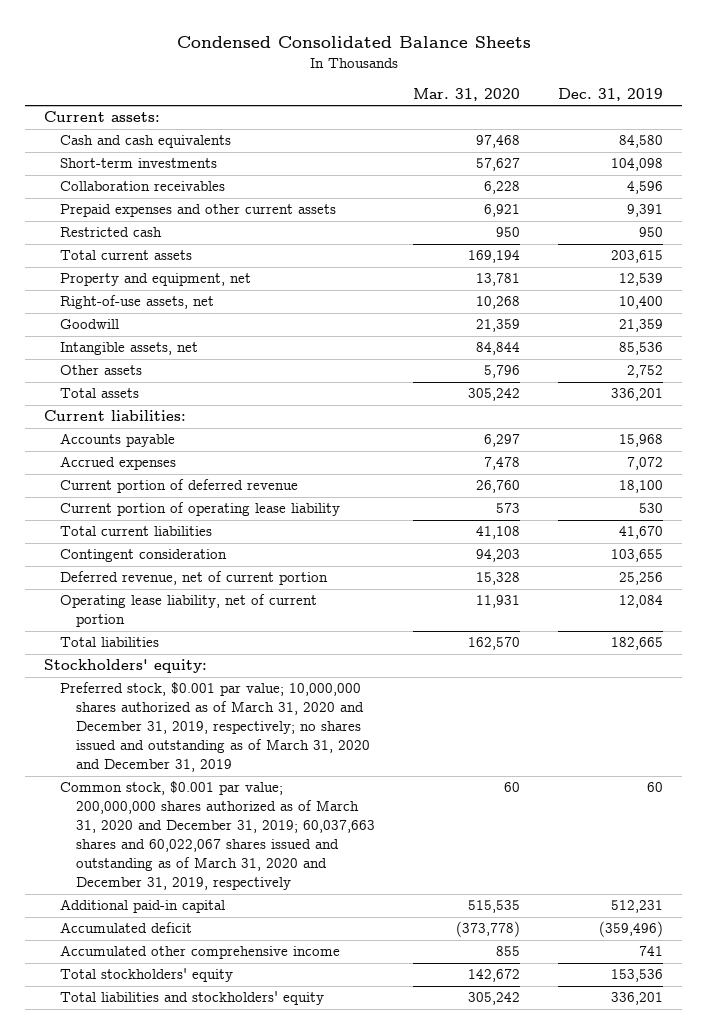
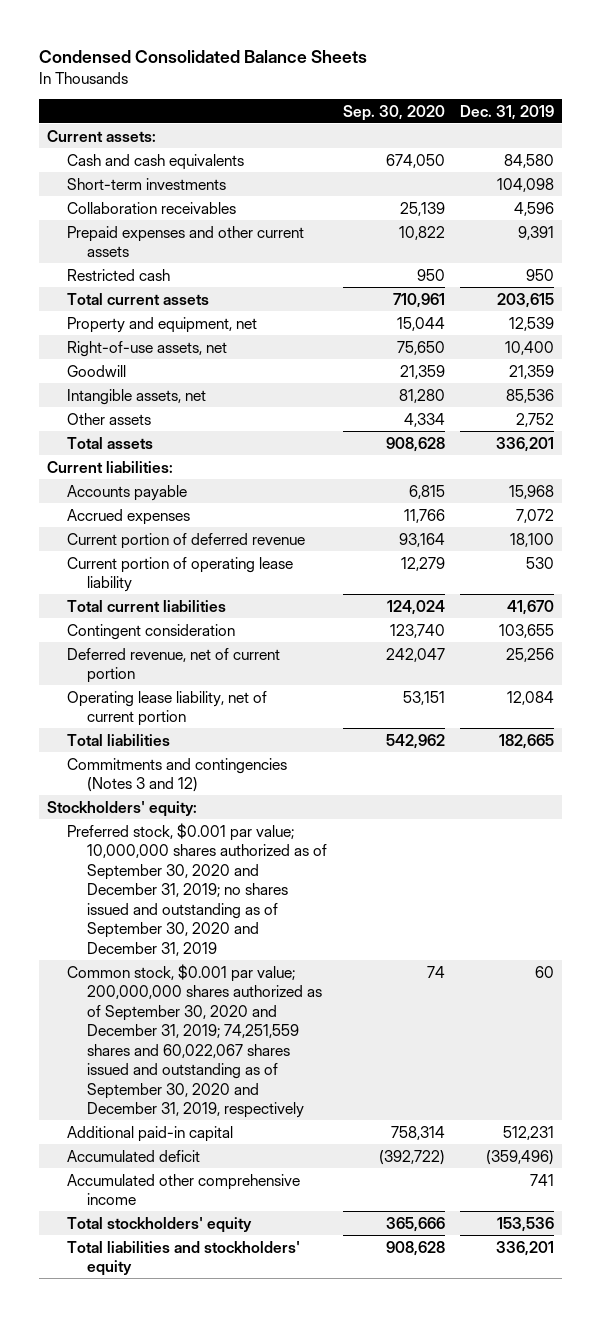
[413,87,521,101] Mar. 31, 2020 -> none
none -> [342,104,445,121] Sep. 30, 2020
none -> [66,757,287,793] Commitments and contingencies (Notes 3 and 12)
[59,682,370,773] Preferred stock, $0.001 par value; 10,000,000 shares authorized as of March 31, 2020 and December 31, 2019, respectively; no shares issued and outstanding as of March 31, 2020 and December 31, 2019 -> [66,822,328,956] Preferred stock, $0.001 par value; 10,000,000 shares authorized as of September 30, 2020 and December 31, 2019; no shares issued and outstanding as of September 30, 2020 and December 31, 2019
[59,781,375,891] Common stock, $0.001 par value; 200,000,000 shares authorized as of March 31, 2020 and December 31, 2019; 60,037,663 shares and 60,022,067 shares issued and outstanding as of March 31, 2020 and December 31, 2019, respectively -> [66,963,323,1119] Common stock, $0.001 par value; 200,000,000 shares authorized as of September 30, 2020 and December 31, 2019; 74,251,559 shares and 60,022,067 shares issued and outstanding as of September 30, 2020 and December 31, 2019, respectively

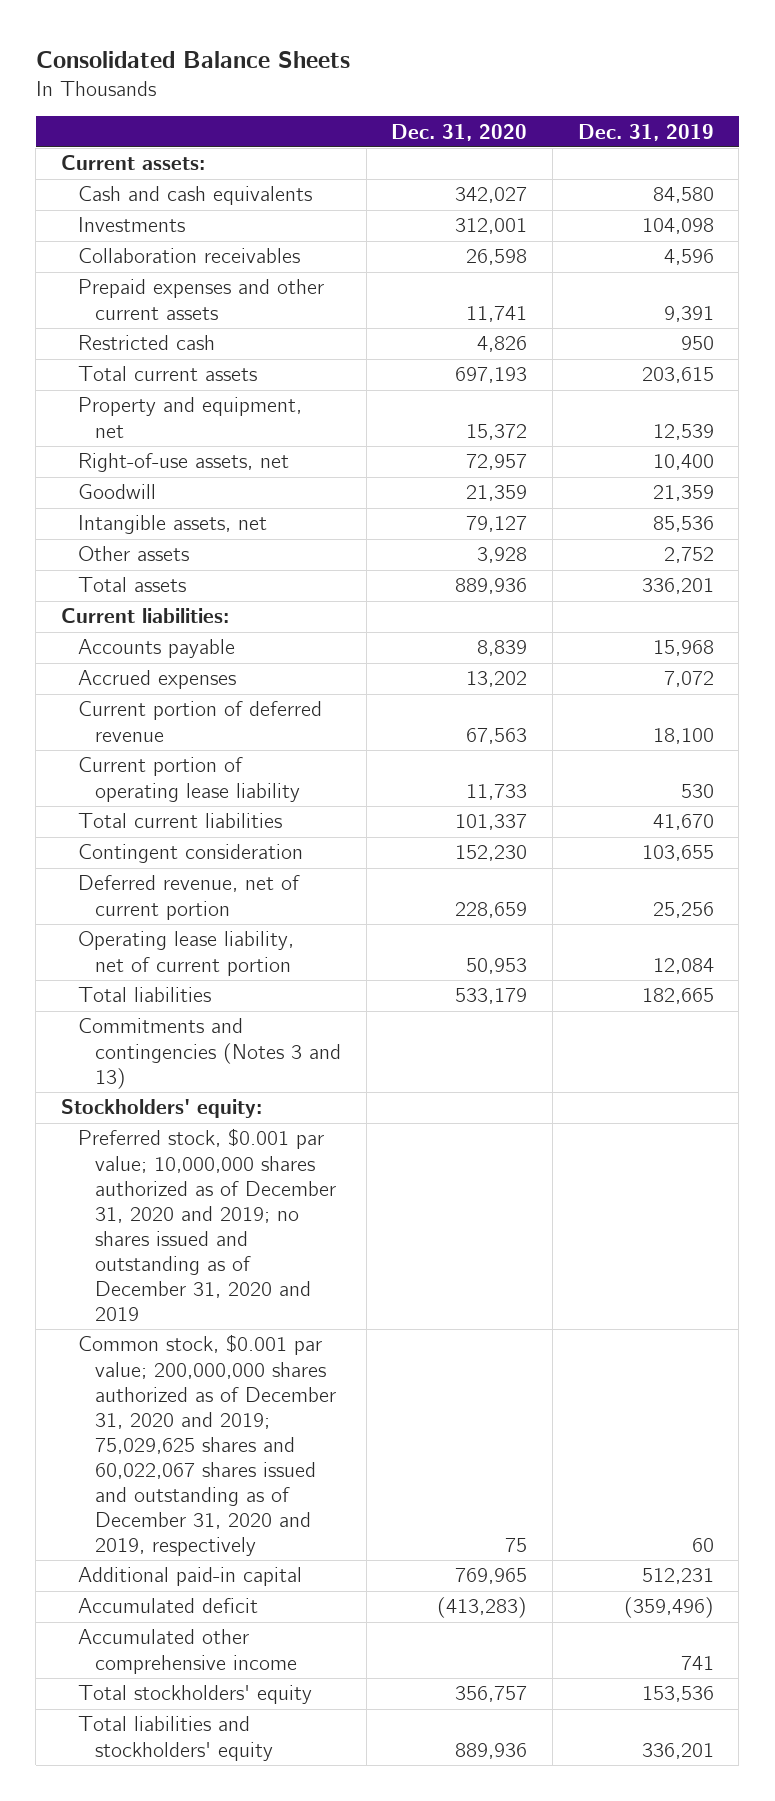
[38,49,367,63] Condensed Consolidated Balance Sheets -> [35,50,350,68] Consolidated Balance Sheets
[342,104,445,121] Sep. 30, 2020 -> none
none -> [391,123,528,141] Dec. 31, 2020
[66,177,226,190] Short-term investments -> [78,217,186,233] Investments
[66,757,287,793] Commitments and contingencies (Notes 3 and 12) -> [78,1018,342,1089] Commitments and contingencies (Notes 3 and 13)
[66,822,328,956] Preferred stock, $0.001 par value; 10,000,000 shares authorized as of September 30, 2020 and December 31, 2019; no shares issued and outstanding as of September 30, 2020 and December 31, 2019 -> [78,1128,337,1322] Preferred stock, $0.001 par value; 10,000,000 shares authorized as of December 31, 2020 and 2019; no shares issued and outstanding as of December 31, 2020 and 2019
[66,963,323,1119] Common stock, $0.001 par value; 200,000,000 shares authorized as of September 30, 2020 and December 31, 2019; 74,251,559 shares and 60,022,067 shares issued and outstanding as of September 30, 2020 and December 31, 2019, respectively -> [78,1334,337,1557] Common stock, $0.001 par value; 200,000,000 shares authorized as of December 31, 2020 and 2019; 75,029,625 shares and 60,022,067 shares issued and outstanding as of December 31, 2020 and 2019, respectively

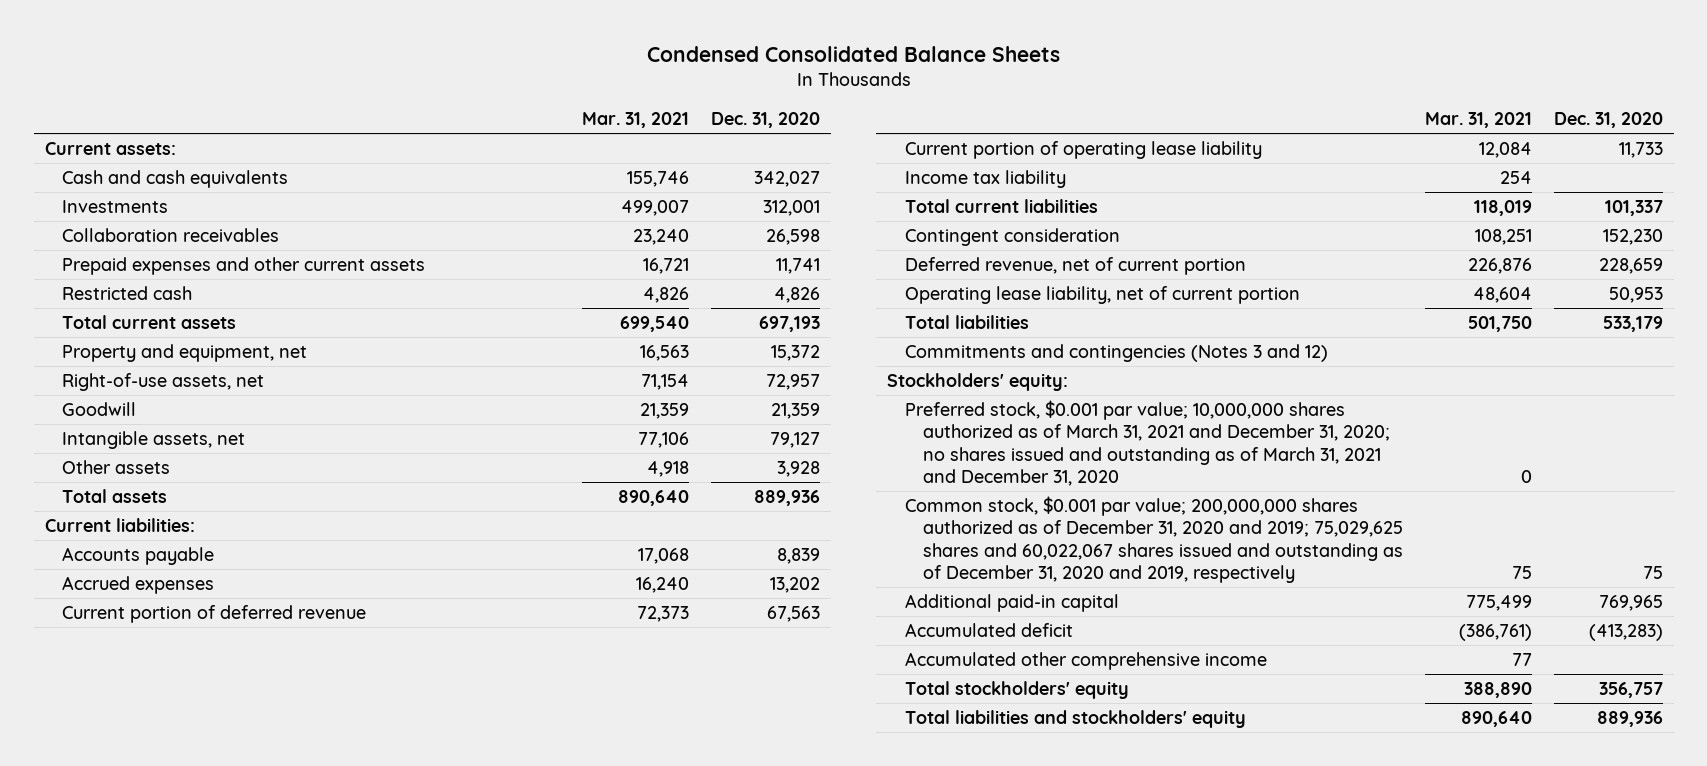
[35,50,350,68] Consolidated Balance Sheets -> [646,45,1060,62] Condensed Consolidated Balance Sheets
[577,123,714,141] Dec. 31, 2019 -> none
none -> [582,112,690,129] Mar. 31, 2021
none -> [905,169,1067,188] Income tax liability
[78,1018,342,1089] Commitments and contingencies (Notes 3 and 13) -> [905,343,1329,362] Commitments and contingencies (Notes 3 and 12)
[78,1128,337,1322] Preferred stock, $0.001 par value; 10,000,000 shares authorized as of December 31, 2020 and 2019; no shares issued and outstanding as of December 31, 2020 and 2019 -> [905,399,1390,486] Preferred stock, $0.001 par value; 10,000,000 shares authorized as of March 31, 2021 and December 31, 2020; no shares issued and outstanding as of March 31, 2021 and December 31, 2020

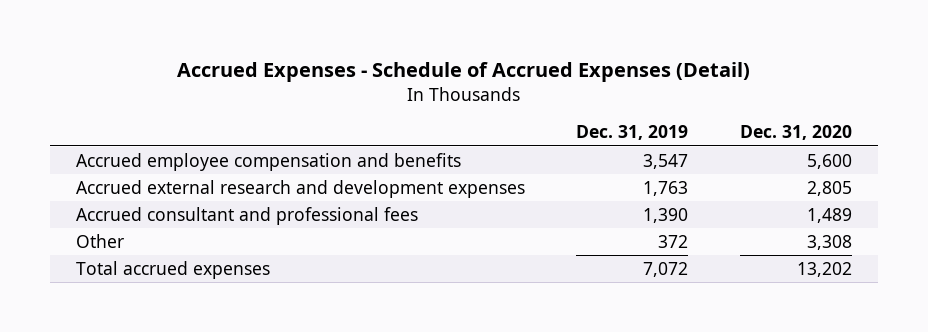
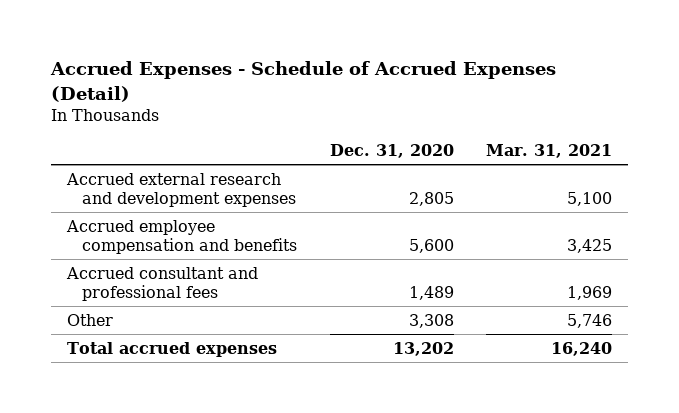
[576,125,689,141] Dec. 31, 2019 -> none
none -> [485,143,612,158] Mar. 31, 2021
[75,152,461,171] Accrued employee compensation and benefits -> [66,219,298,254] Accrued employee compensation and benefits

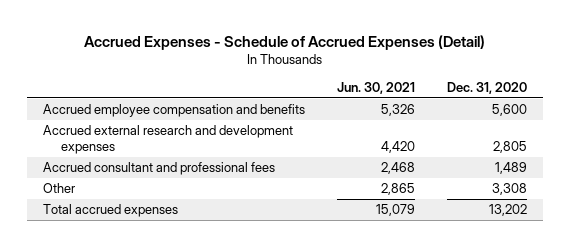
[485,143,612,158] Mar. 31, 2021 -> none
none -> [336,82,415,95] Jun. 30, 2021
[66,172,297,207] Accrued external research and development expenses -> [42,125,293,154] Accrued external research and development expenses

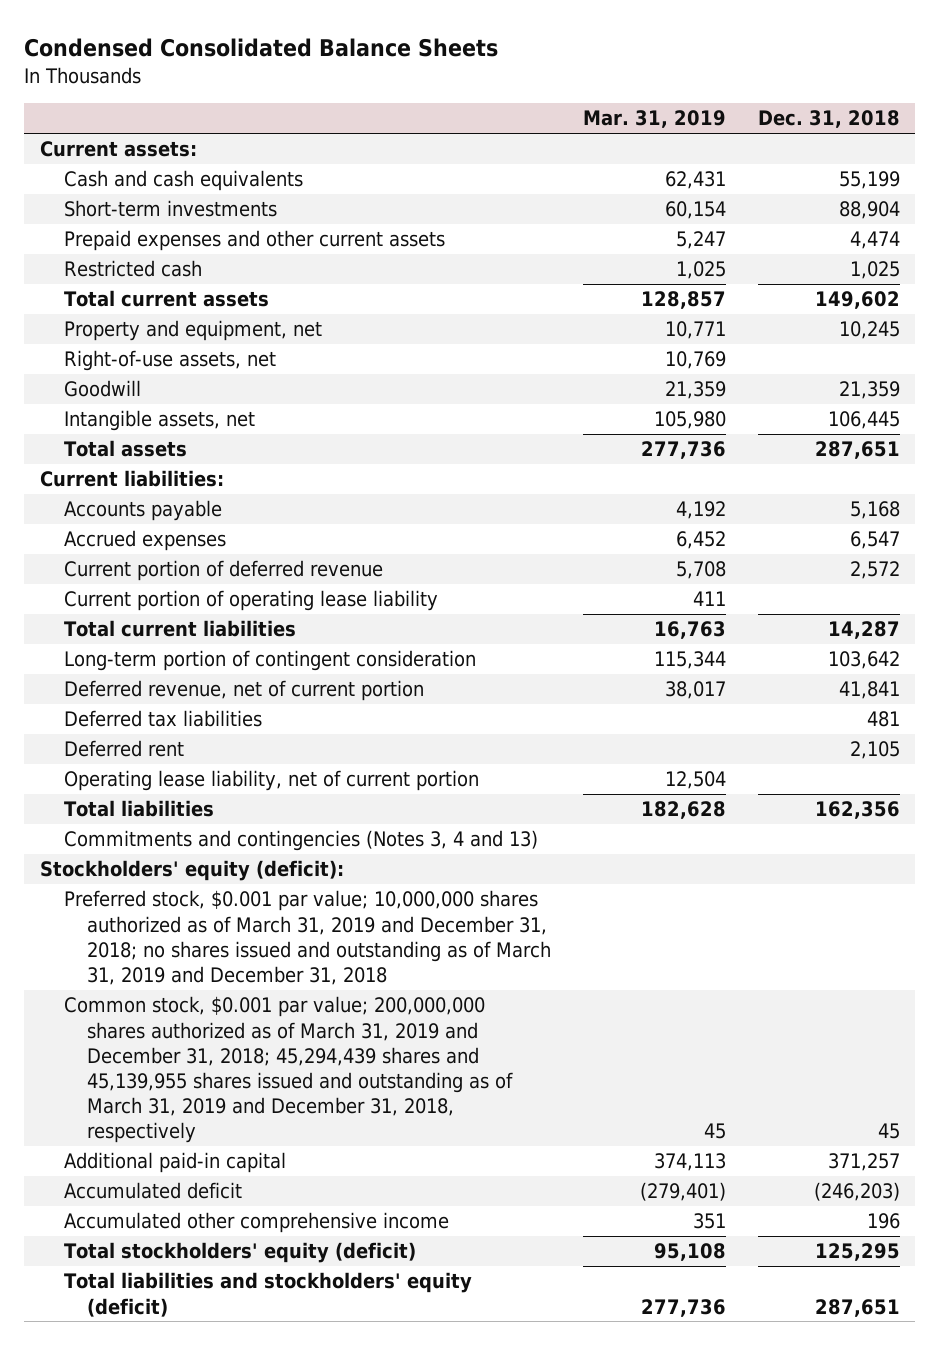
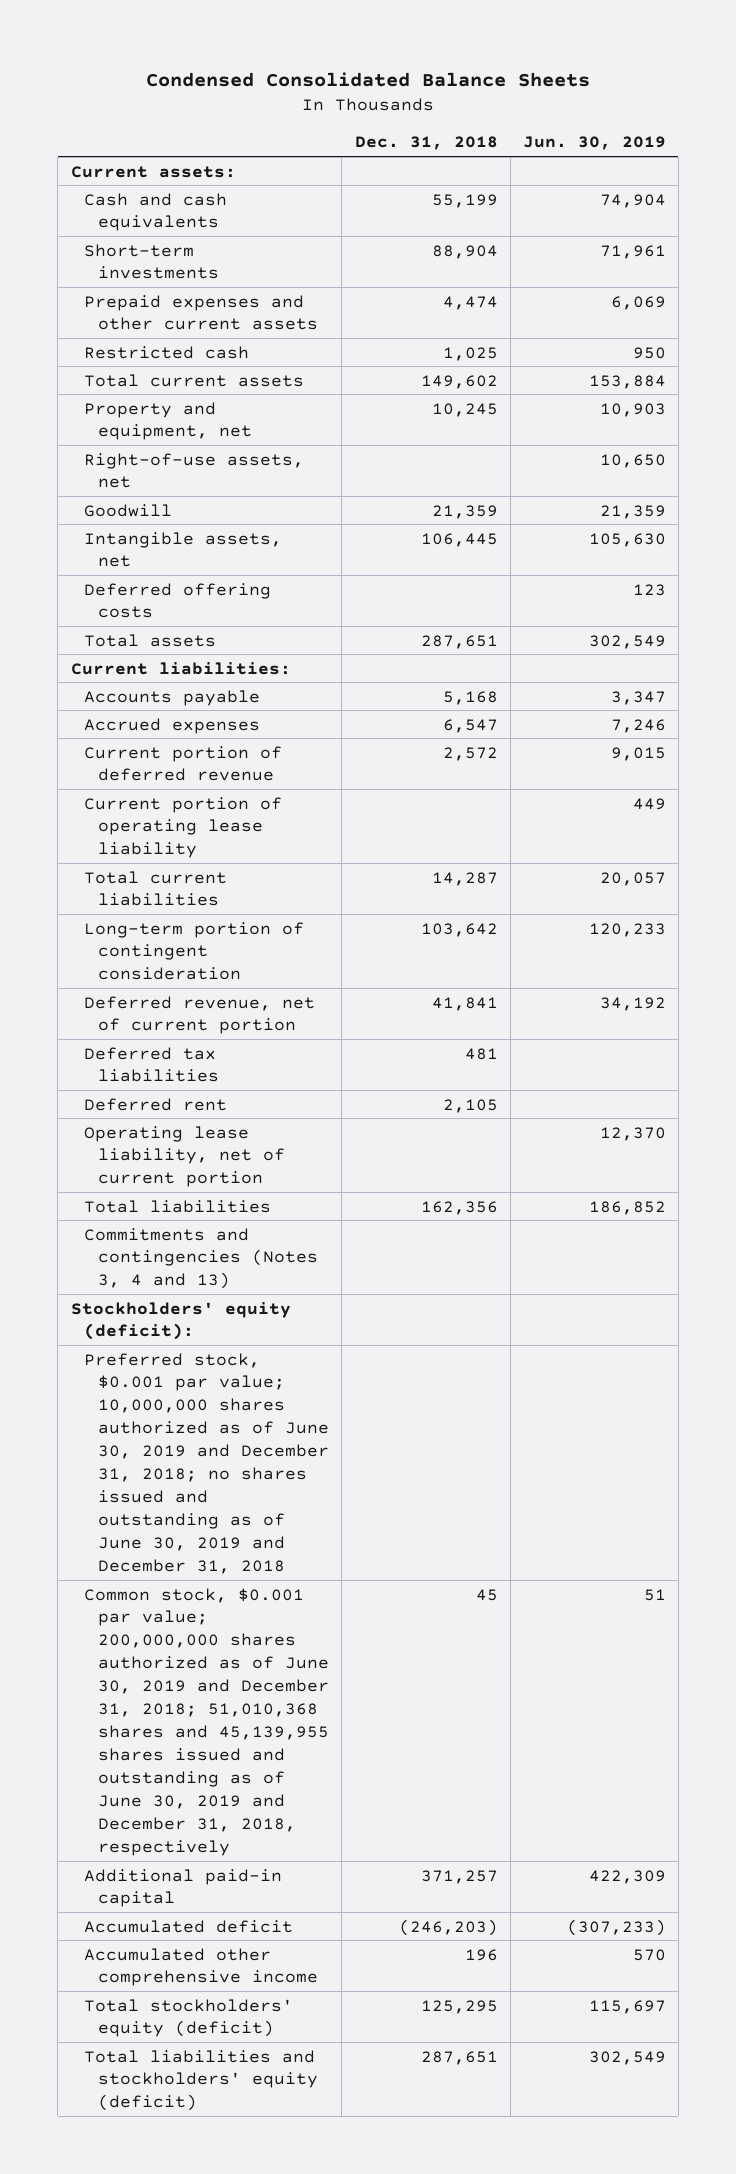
[582,110,726,129] Mar. 31, 2019 -> none
none -> [522,136,666,151] Jun. 30, 2019
none -> [84,582,272,619] Deferred offering costs
[63,890,552,985] Preferred stock, $0.001 par value; 10,000,000 shares authorized as of March 31, 2019 and December 31, 2018; no shares issued and outstanding as of March 31, 2019 and December 31, 2018 -> [84,1352,330,1574] Preferred stock, $0.001 par value; 10,000,000 shares authorized as of June 30, 2019 and December 31, 2018; no shares issued and outstanding as of June 30, 2019 and December 31, 2018
[63,996,514,1144] Common stock, $0.001 par value; 200,000,000 shares authorized as of March 31, 2019 and December 31, 2018; 45,294,439 shares and 45,139,955 shares issued and outstanding as of March 31, 2019 and December 31, 2018, respectively -> [84,1587,330,1856] Common stock, $0.001 par value; 200,000,000 shares authorized as of June 30, 2019 and December 31, 2018; 51,010,368 shares and 45,139,955 shares issued and outstanding as of June 30, 2019 and December 31, 2018, respectively

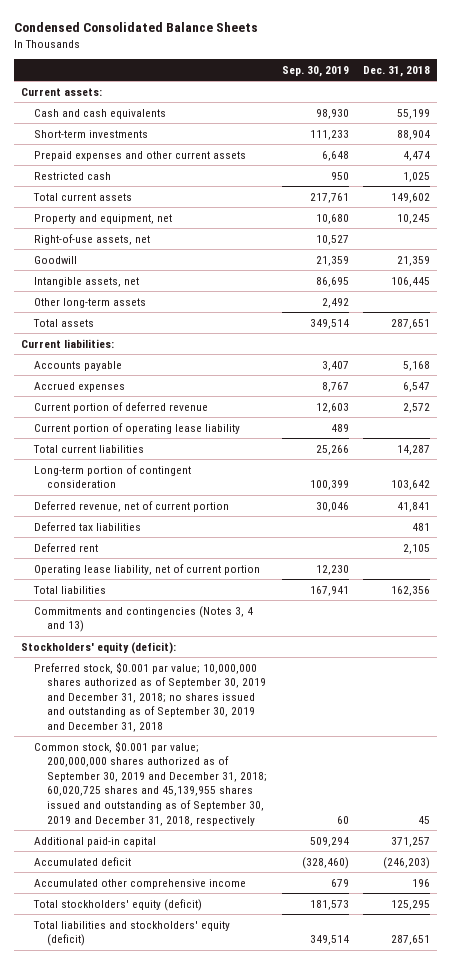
[522,136,666,151] Jun. 30, 2019 -> none
none -> [281,65,349,77] Sep. 30, 2019
[84,582,272,619] Deferred offering costs -> none
none -> [34,297,147,308] Other long-term assets
[84,1352,330,1574] Preferred stock, $0.001 par value; 10,000,000 shares authorized as of June 30, 2019 and December 31, 2018; no shares issued and outstanding as of June 30, 2019 and December 31, 2018 -> [34,661,267,732] Preferred stock, $0.001 par value; 10,000,000 shares authorized as of September 30, 2019 and December 31, 2018; no shares issued and outstanding as of September 30, 2019 and December 31, 2018
[84,1587,330,1856] Common stock, $0.001 par value; 200,000,000 shares authorized as of June 30, 2019 and December 31, 2018; 51,010,368 shares and 45,139,955 shares issued and outstanding as of June 30, 2019 and December 31, 2018, respectively -> [34,740,268,826] Common stock, $0.001 par value; 200,000,000 shares authorized as of September 30, 2019 and December 31, 2018; 60,020,725 shares and 45,139,955 shares issued and outstanding as of September 30, 2019 and December 31, 2018, respectively

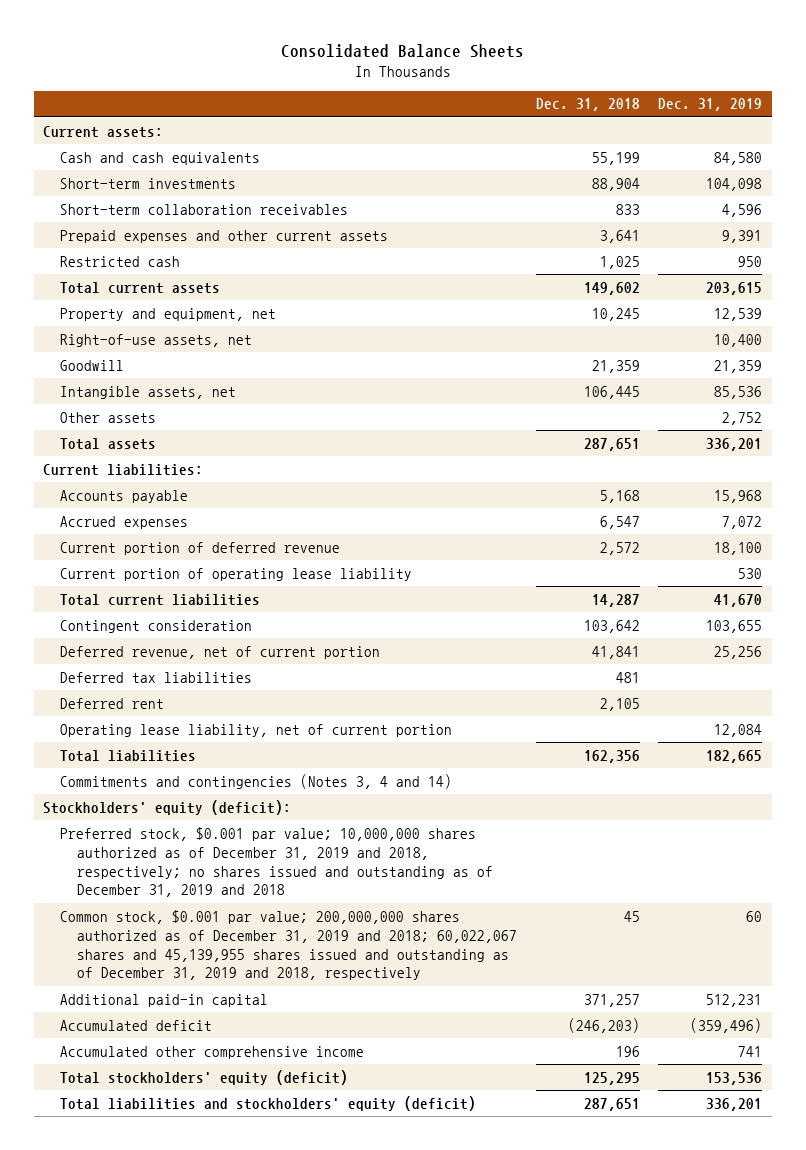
[14,22,259,33] Condensed Consolidated Balance Sheets -> [280,44,524,59] Consolidated Balance Sheets
[281,65,349,77] Sep. 30, 2019 -> none
none -> [658,98,763,112] Dec. 31, 2019
none -> [59,203,348,215] Short-term collaboration receivables
[402,150,430,161] 4,474 -> [599,229,640,243] 3,641
[34,297,147,308] Other long-term assets -> [59,411,156,423] Other assets
[34,464,192,489] Long-term portion of contingent consideration -> [59,619,252,633] Contingent consideration
[34,605,254,633] Commitments and contingencies (Notes 3, 4 and 13) -> [59,773,452,789] Commitments and contingencies (Notes 3, 4 and 14)
[34,661,267,732] Preferred stock, $0.001 par value; 10,000,000 shares authorized as of September 30, 2019 and December 31, 2018; no shares issued and outstanding as of September 30, 2019 and December 31, 2018 -> [59,826,493,898] Preferred stock, $0.001 par value; 10,000,000 shares authorized as of December 31, 2019 and 2018, respectively; no shares issued and outstanding as of December 31, 2019 and 2018
[34,740,268,826] Common stock, $0.001 par value; 200,000,000 shares authorized as of September 30, 2019 and December 31, 2018; 60,020,725 shares and 45,139,955 shares issued and outstanding as of September 30, 2019 and December 31, 2018, respectively -> [59,909,517,981] Common stock, $0.001 par value; 200,000,000 shares authorized as of December 31, 2019 and 2018; 60,022,067 shares and 45,139,955 shares issued and outstanding as of December 31, 2019 and 2018, respectively

